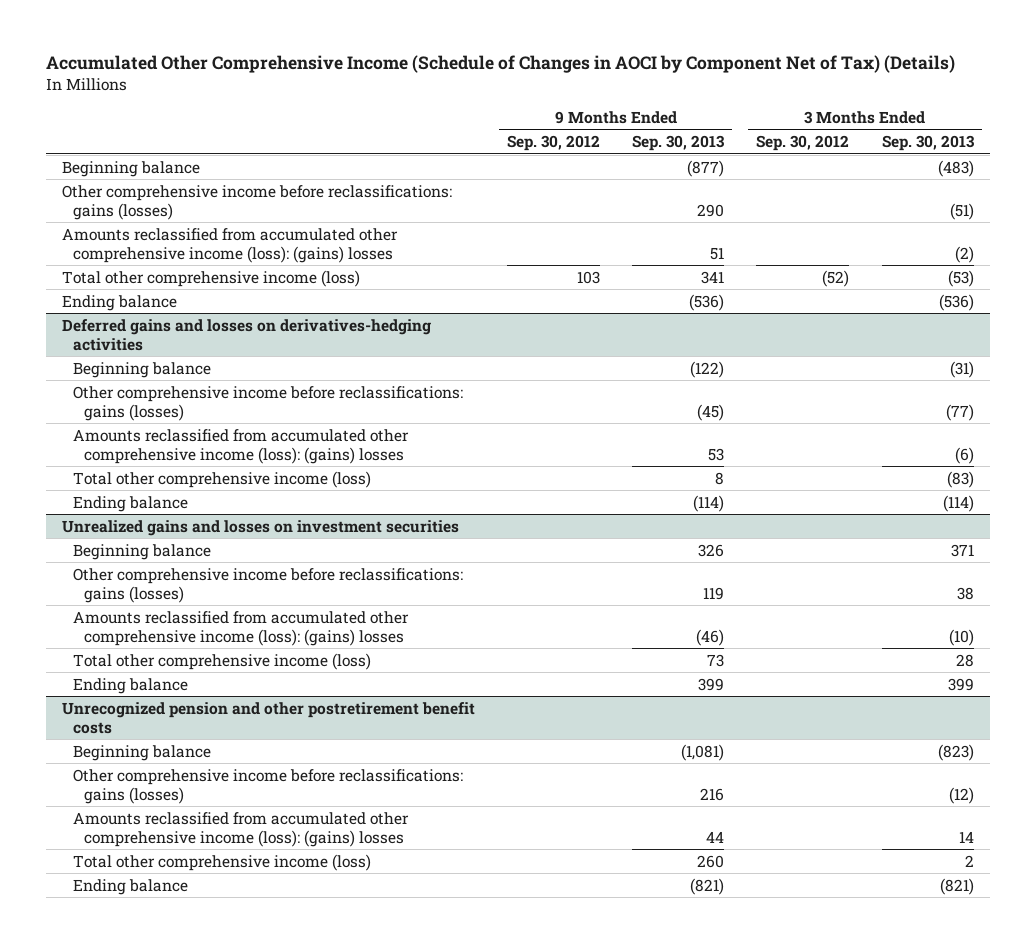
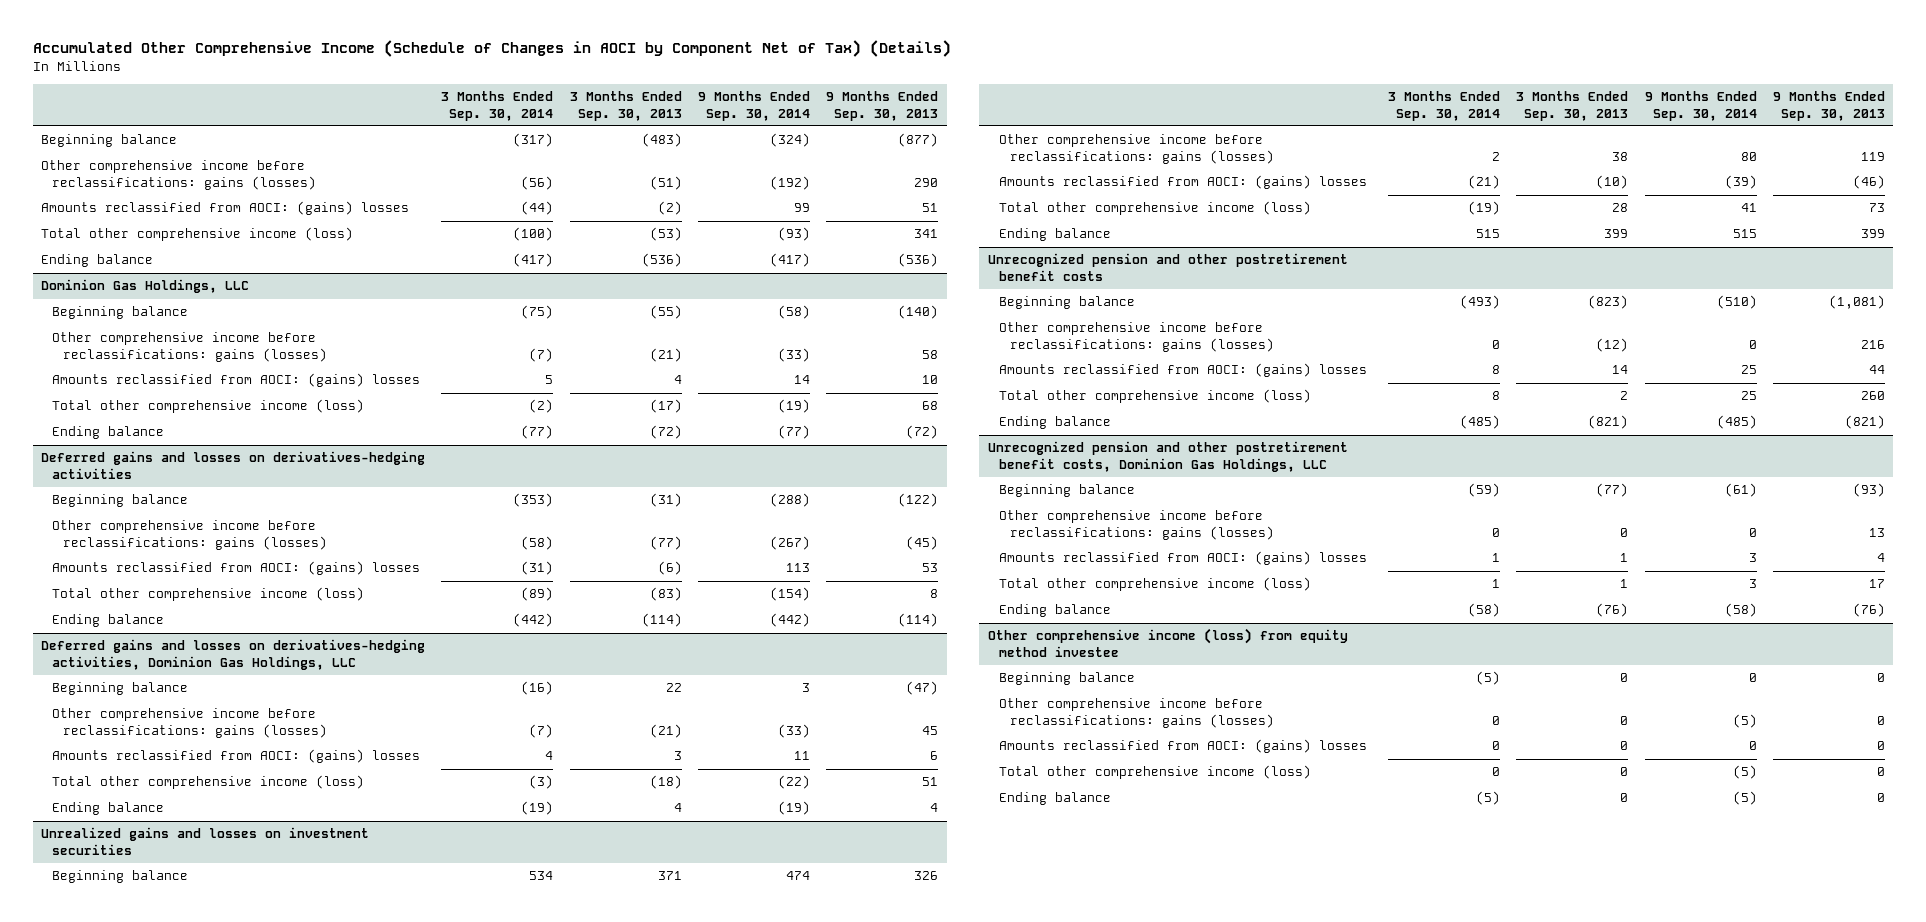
[506,135,600,152] Sep. 30, 2012 -> none
[756,135,850,152] Sep. 30, 2012 -> none
none -> [441,91,554,121] 3 Months Ended Sep. 30, 2014
none -> [698,91,811,121] 9 Months Ended Sep. 30, 2014
[61,227,398,263] Amounts reclassified from accumulated other comprehensive income (loss): (gains) losses -> [40,201,409,216] Amounts reclassified from AOCI: (gains) losses
none -> [40,279,249,294] Dominion Gas Holdings, LLC
none -> [52,306,189,320] Beginning balance
none -> [52,332,328,362] Other comprehensive income before reclassifications: gains (losses)
none -> [52,373,421,388] Amounts reclassified from AOCI: (gains) losses
none -> [52,399,365,414] Total other comprehensive income (loss)
none -> [52,426,165,440] Ending balance
[72,428,409,464] Amounts reclassified from accumulated other comprehensive income (loss): (gains) losses -> [52,561,421,576] Amounts reclassified from AOCI: (gains) losses
none -> [40,639,425,670] Deferred gains and losses on derivatives-hedging activities, Dominion Gas Holdings, LLC
none -> [52,682,189,696] Beginning balance
none -> [52,708,328,738] Other comprehensive income before reclassifications: gains (losses)
none -> [52,749,421,764] Amounts reclassified from AOCI: (gains) losses
none -> [52,775,365,790] Total other comprehensive income (loss)
none -> [52,802,165,816] Ending balance
[72,610,409,646] Amounts reclassified from accumulated other comprehensive income (loss): (gains) losses -> [998,175,1367,190] Amounts reclassified from AOCI: (gains) losses
[72,811,409,847] Amounts reclassified from accumulated other comprehensive income (loss): (gains) losses -> [998,363,1367,378] Amounts reclassified from AOCI: (gains) losses
none -> [987,441,1348,472] Unrecognized pension and other postretirement benefit costs, Dominion Gas Holdings, LLC
none -> [998,484,1135,498] Beginning balance
none -> [998,510,1275,540] Other comprehensive income before reclassifications: gains (losses)
none -> [998,551,1367,566] Amounts reclassified from AOCI: (gains) losses
none -> [998,577,1311,592] Total other comprehensive income (loss)
none -> [998,604,1111,618] Ending balance
none -> [987,628,1348,657] Other comprehensive income (loss) from equity method investee
none -> [998,672,1135,686] Beginning balance
none -> [998,698,1275,728] Other comprehensive income before reclassifications: gains (losses)
none -> [998,739,1367,754] Amounts reclassified from AOCI: (gains) losses
none -> [998,765,1311,780] Total other comprehensive income (loss)
none -> [998,792,1111,806] Ending balance

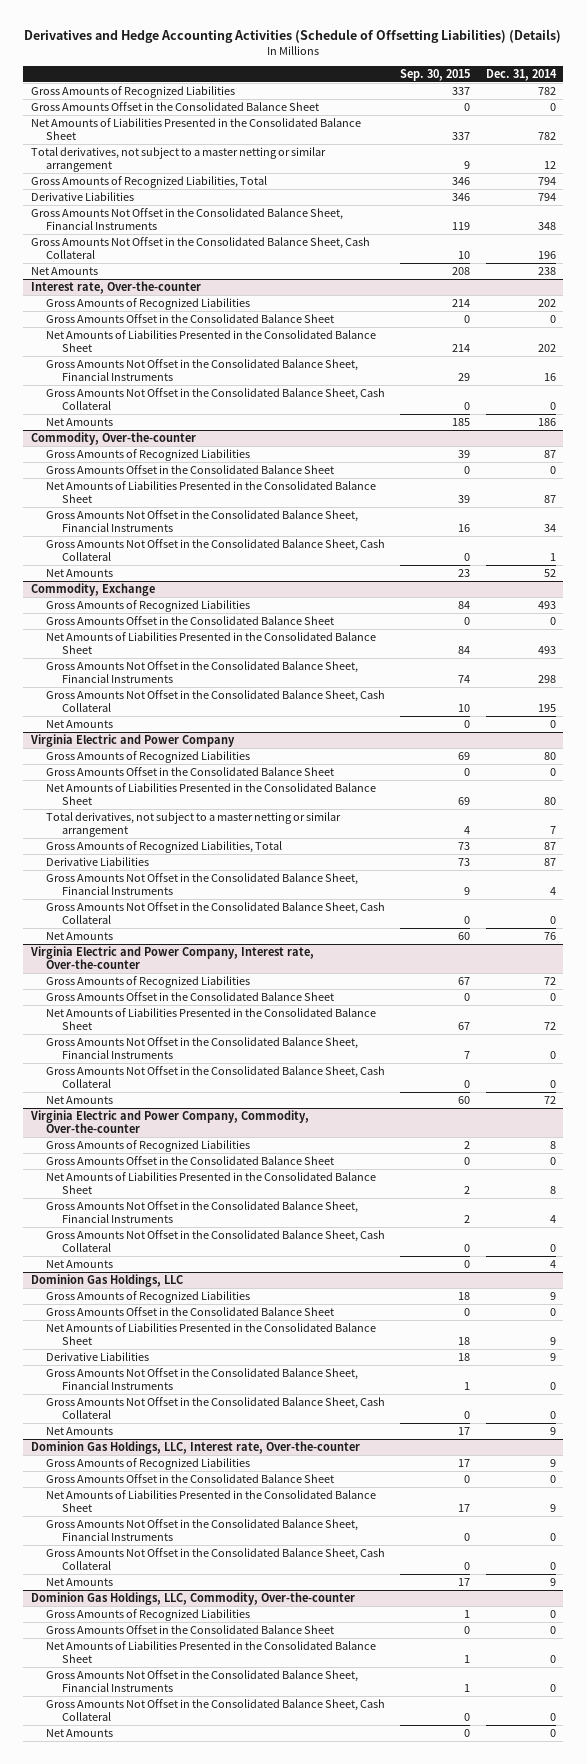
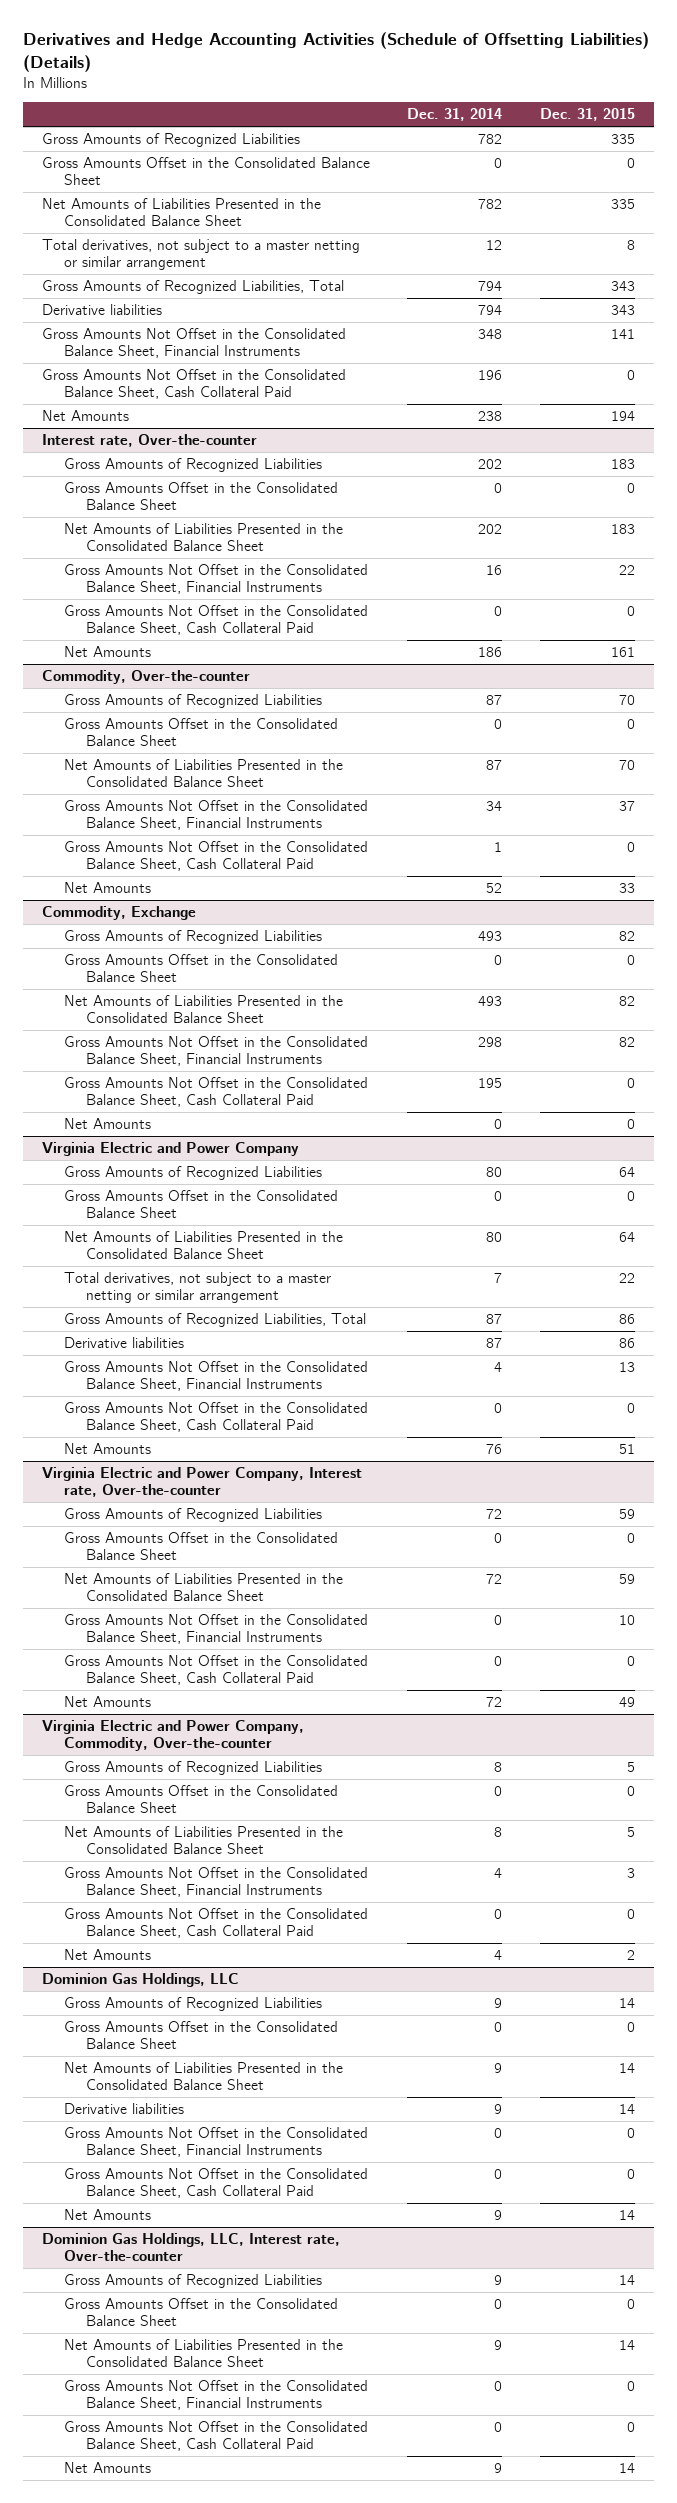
[400,68,471,81] Sep. 30, 2015 -> none
none -> [540,108,636,122] Dec. 31, 2015
[30,191,134,201] Derivative Liabilities -> [41,303,162,315] Derivative liabilities
[30,236,370,260] Gross Amounts Not Offset in the Consolidated Balance Sheet, Cash Collateral -> [41,368,346,399] Gross Amounts Not Offset in the Consolidated Balance Sheet, Cash Collateral Paid
[46,387,386,411] Gross Amounts Not Offset in the Consolidated Balance Sheet, Cash Collateral -> [63,604,368,635] Gross Amounts Not Offset in the Consolidated Balance Sheet, Cash Collateral Paid
[46,538,386,562] Gross Amounts Not Offset in the Consolidated Balance Sheet, Cash Collateral -> [63,840,368,871] Gross Amounts Not Offset in the Consolidated Balance Sheet, Cash Collateral Paid
[46,689,386,713] Gross Amounts Not Offset in the Consolidated Balance Sheet, Cash Collateral -> [63,1076,368,1107] Gross Amounts Not Offset in the Consolidated Balance Sheet, Cash Collateral Paid
[46,856,150,866] Derivative Liabilities -> [63,1336,184,1348] Derivative liabilities
[46,901,386,925] Gross Amounts Not Offset in the Consolidated Balance Sheet, Cash Collateral -> [63,1401,368,1432] Gross Amounts Not Offset in the Consolidated Balance Sheet, Cash Collateral Paid
[46,1065,386,1089] Gross Amounts Not Offset in the Consolidated Balance Sheet, Cash Collateral -> [63,1654,368,1685] Gross Amounts Not Offset in the Consolidated Balance Sheet, Cash Collateral Paid
[46,1229,386,1253] Gross Amounts Not Offset in the Consolidated Balance Sheet, Cash Collateral -> [63,1907,368,1938] Gross Amounts Not Offset in the Consolidated Balance Sheet, Cash Collateral Paid
[46,1351,150,1361] Derivative Liabilities -> [63,2102,184,2114] Derivative liabilities
[46,1396,386,1420] Gross Amounts Not Offset in the Consolidated Balance Sheet, Cash Collateral -> [63,2167,368,2198] Gross Amounts Not Offset in the Consolidated Balance Sheet, Cash Collateral Paid
[46,1547,386,1571] Gross Amounts Not Offset in the Consolidated Balance Sheet, Cash Collateral -> [63,2420,368,2451] Gross Amounts Not Offset in the Consolidated Balance Sheet, Cash Collateral Paid
[30,1591,355,1605] Dominion Gas Holdings, LLC, Commodity, Over-the-counter -> none
[46,1608,251,1621] Gross Amounts of Recognized Liabilities -> none
[46,1624,335,1634] Gross Amounts Offset in the Consolidated Balance Sheet -> none
[46,1640,377,1664] Net Amounts of Liabilities Presented in the Consolidated Balance Sheet -> none
[46,1669,359,1693] Gross Amounts Not Offset in the Consolidated Balance Sheet, Financial Instruments -> none
[46,1698,386,1722] Gross Amounts Not Offset in the Consolidated Balance Sheet, Cash Collateral -> none
[46,1728,114,1737] Net Amounts -> none

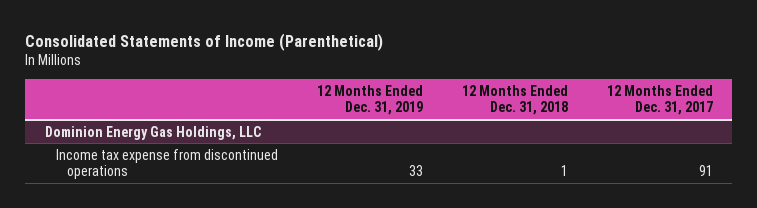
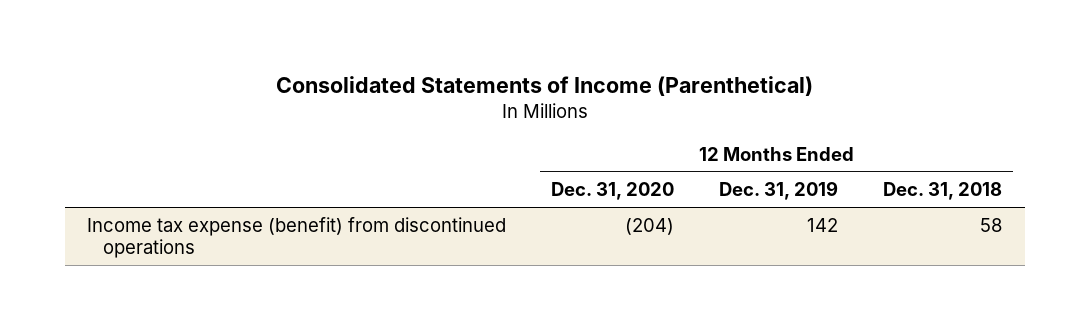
[606,84,713,116] 12 Months Ended Dec. 31, 2017 -> none
none -> [551,182,675,201] Dec. 31, 2020
[44,125,261,140] Dominion Energy Gas Holdings, LLC -> none
[55,148,278,180] Income tax expense from discontinued operations -> [87,217,507,258] Income tax expense (benefit) from discontinued operations
[408,165,423,177] 33 -> [807,218,839,233] 142
[560,165,568,177] 1 -> [980,218,1003,233] 58

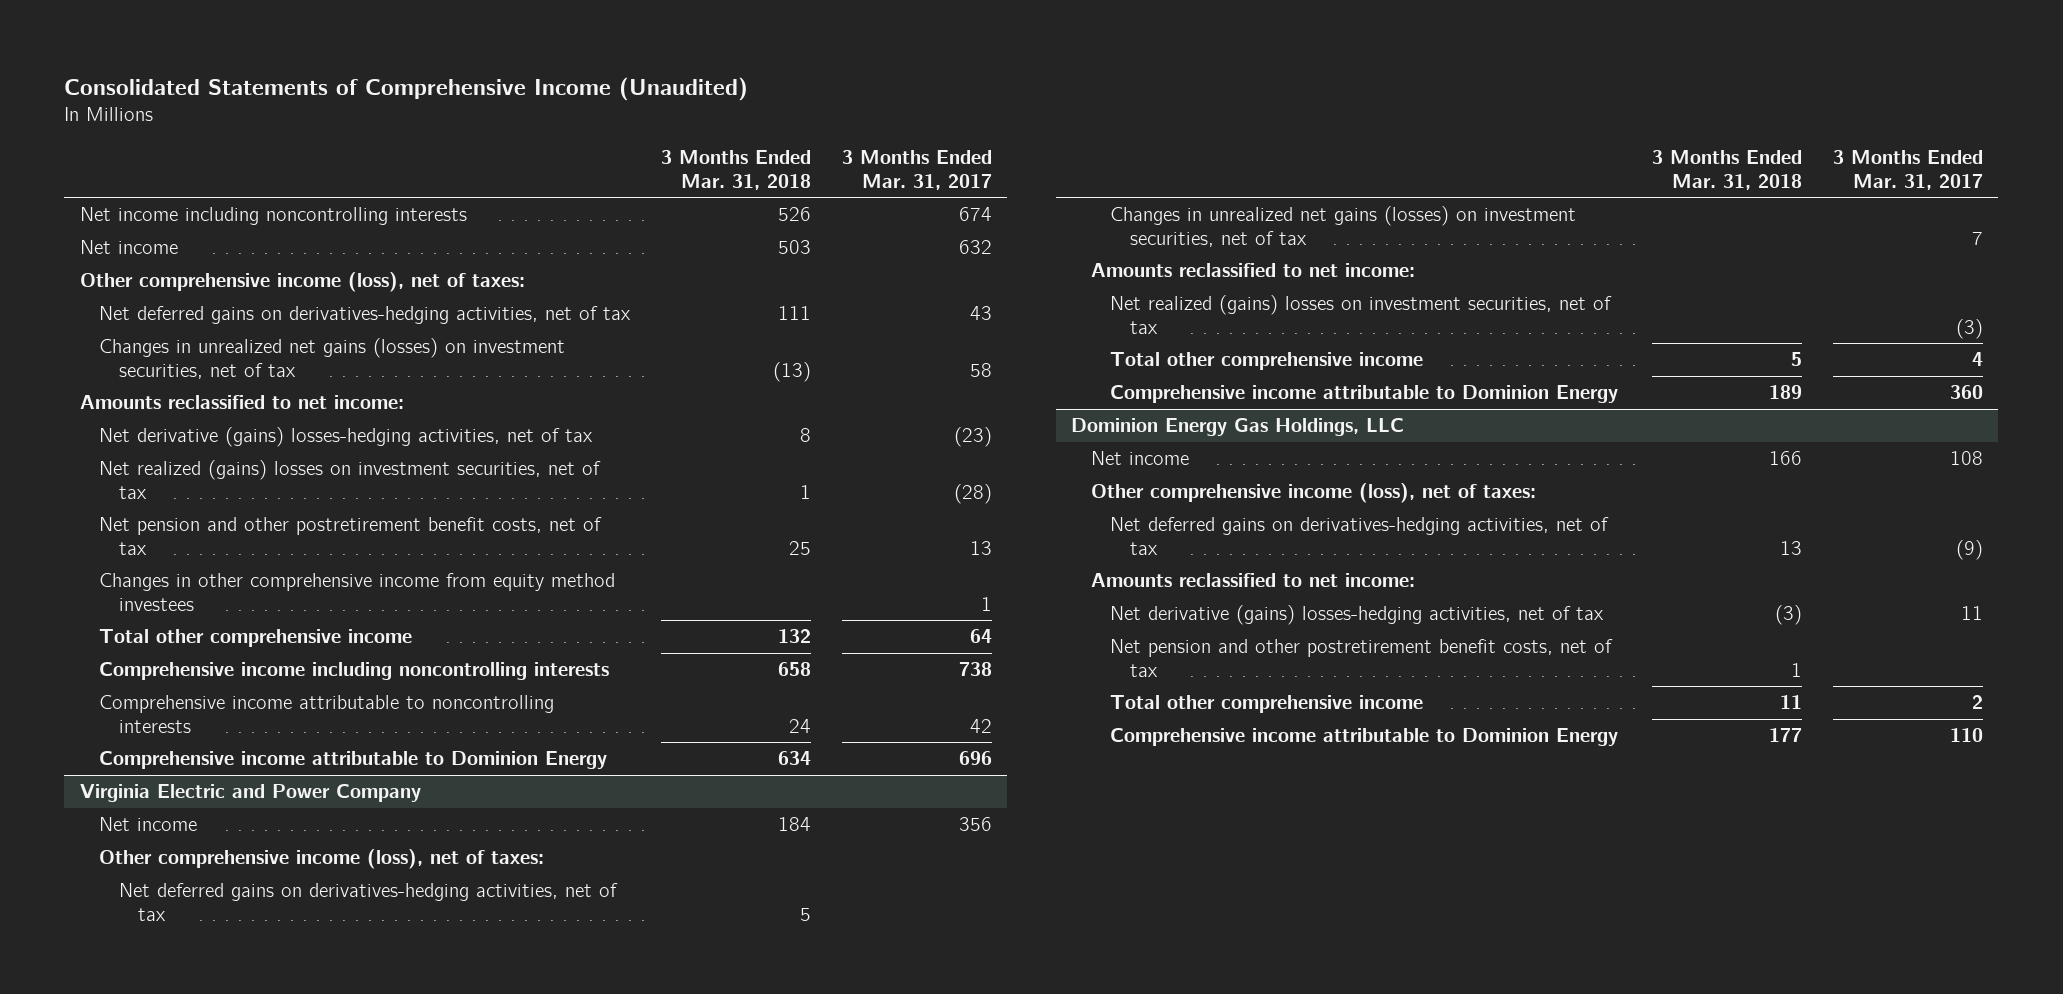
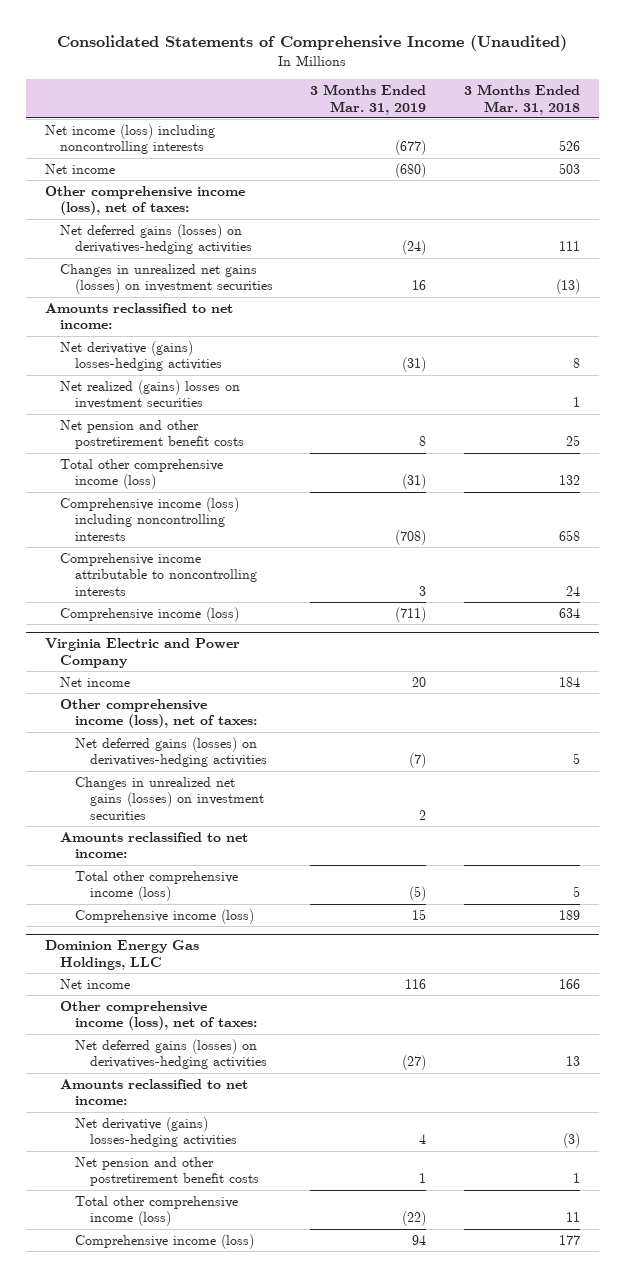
[841,150,992,190] 3 Months Ended Mar. 31, 2017 -> none
none -> [310,84,427,115] 3 Months Ended Mar. 31, 2019
[79,207,467,226] Net income including noncontrolling interests -> [44,123,215,155] Net income (loss) including noncontrolling interests
[99,306,632,325] Net deferred gains on derivatives-hedging activities, net of tax -> [59,223,252,255] Net deferred gains (losses) on derivatives-hedging activities
[99,338,566,379] Changes in unrealized net gains (losses) on investment securities, net of tax -> [59,263,273,295] Changes in unrealized net gains (losses) on investment securities
[99,573,616,611] Changes in other comprehensive income from equity method investees -> none
[99,427,594,448] Net derivative (gains) losses-hedging activities, net of tax -> [59,340,222,372] Net derivative (gains) losses-hedging activities
[99,460,602,499] Net realized (gains) losses on investment securities, net of tax -> [59,379,240,410] Net realized (gains) losses on investment securities
[99,517,603,555] Net pension and other postretirement benefit costs, net of tax -> [59,419,244,450] Net pension and other postretirement benefit costs
[99,629,413,648] Total other comprehensive income -> [59,458,223,490] Total other comprehensive income (loss)
[99,662,610,681] Comprehensive income including noncontrolling interests -> [59,496,239,541] Comprehensive income (loss) including noncontrolling interests
[99,751,608,770] Comprehensive income attributable to Dominion Energy -> [59,606,239,622] Comprehensive income (loss)
[118,883,618,921] Net deferred gains on derivatives-hedging activities, net of tax -> [74,736,267,768] Net deferred gains (losses) on derivatives-hedging activities
[1110,206,1577,247] Changes in unrealized net gains (losses) on investment securities, net of tax -> [74,776,264,820] Changes in unrealized net gains (losses) on investment securities
[1110,295,1613,334] Net realized (gains) losses on investment securities, net of tax -> none
[1110,352,1424,371] Total other comprehensive income -> [74,870,238,902] Total other comprehensive income (loss)
[1110,385,1619,404] Comprehensive income attributable to Dominion Energy -> [74,908,254,924] Comprehensive income (loss)
[1110,517,1610,555] Net deferred gains on derivatives-hedging activities, net of tax -> [74,1038,267,1070] Net deferred gains (losses) on derivatives-hedging activities
[1110,605,1605,626] Net derivative (gains) losses-hedging activities, net of tax -> [74,1116,237,1148] Net derivative (gains) losses-hedging activities
[1110,639,1614,677] Net pension and other postretirement benefit costs, net of tax -> [74,1156,259,1187] Net pension and other postretirement benefit costs
[1110,695,1424,714] Total other comprehensive income -> [74,1195,238,1227] Total other comprehensive income (loss)
[1110,728,1619,747] Comprehensive income attributable to Dominion Energy -> [74,1233,254,1249] Comprehensive income (loss)

